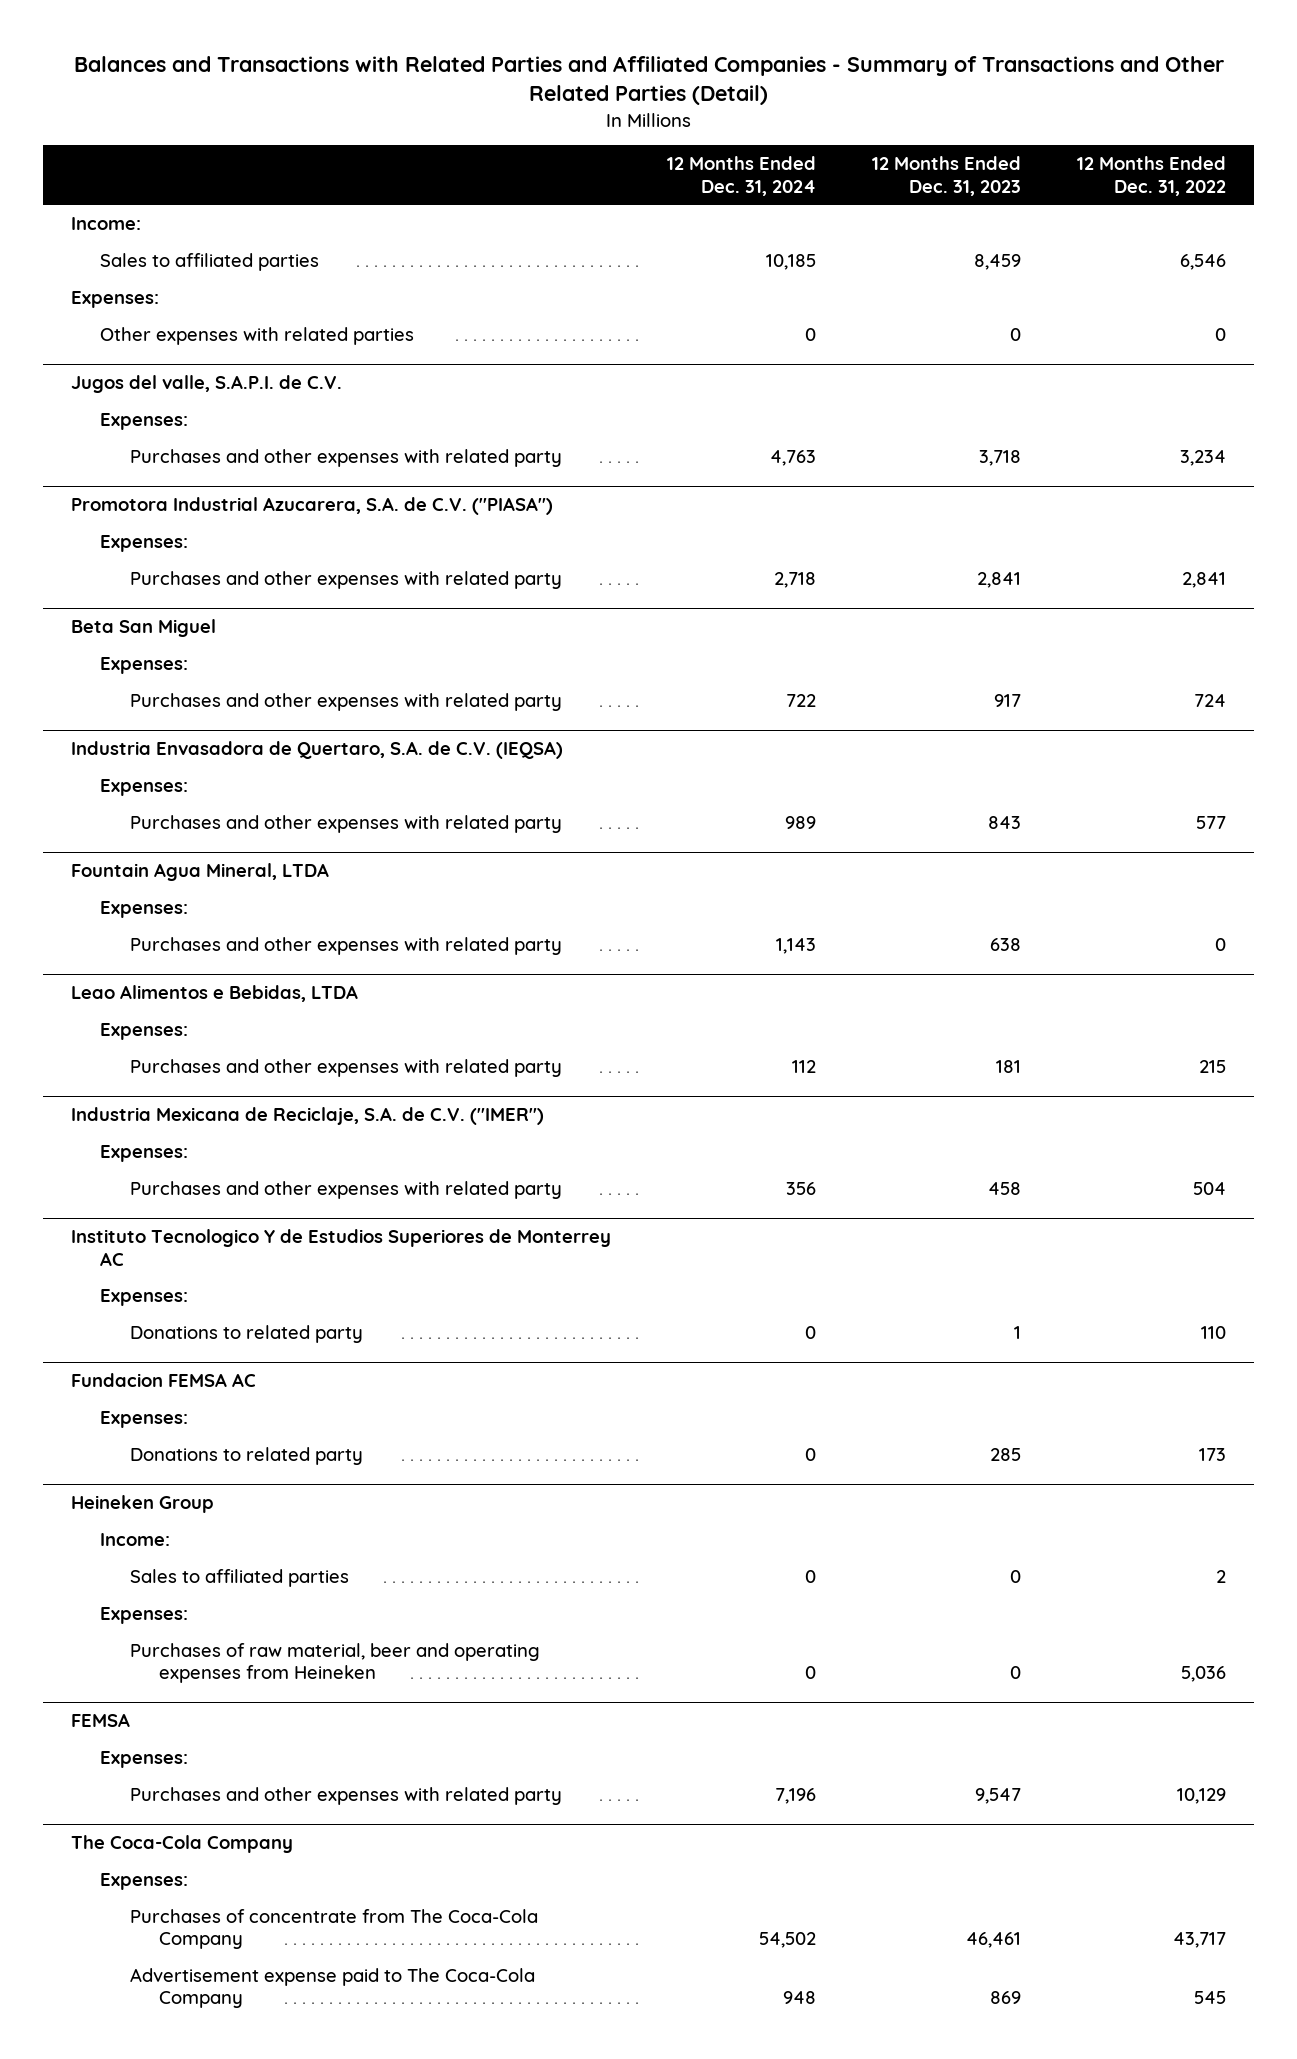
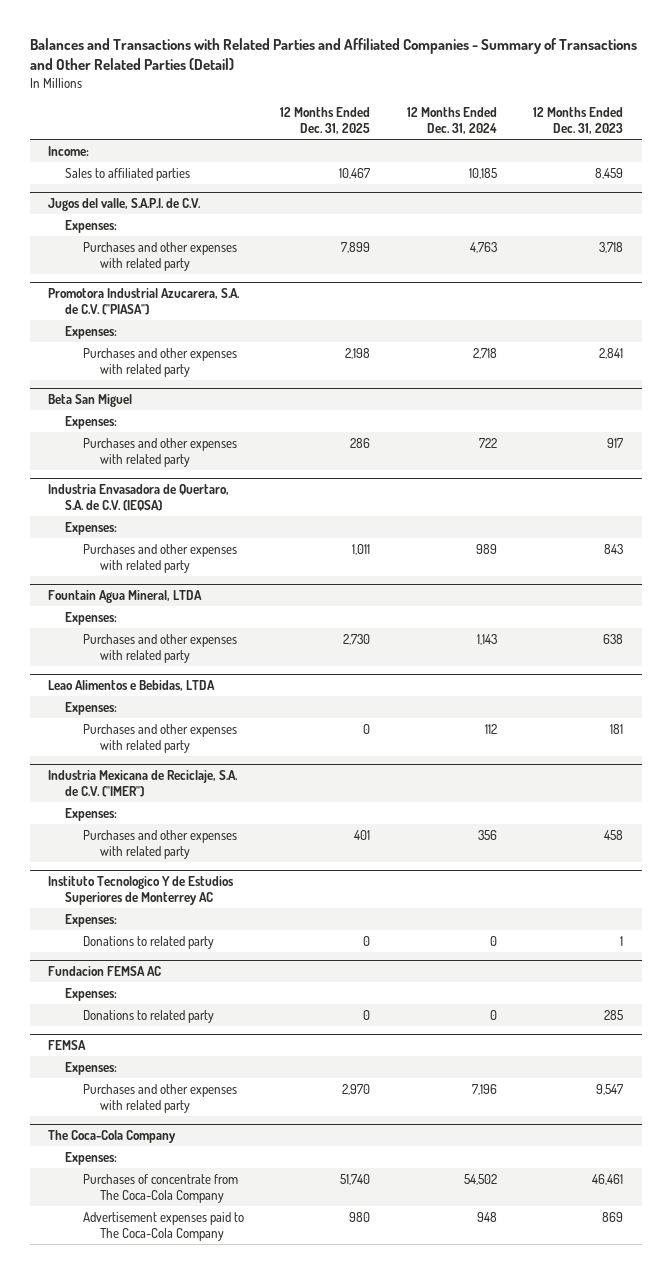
[1077,156,1227,196] 12 Months Ended Dec. 31, 2022 -> none
none -> [280,106,371,135] 12 Months Ended Dec. 31, 2025
[71,291,160,309] Expenses: -> none
[100,327,415,346] Other expenses with related parties -> none
[71,1495,215,1514] Heineken Group -> none
[100,1533,171,1547] Income: -> none
[129,1569,349,1588] Sales to affiliated parties -> none
[100,1607,189,1625] Expenses: -> none
[129,1643,540,1684] Purchases of raw material, beer and operating expenses from Heineken -> none
[129,1968,535,2009] Advertisement expense paid to The Coca-Cola Company -> [82,1211,244,1241] Advertisement expenses paid to The Coca-Cola Company

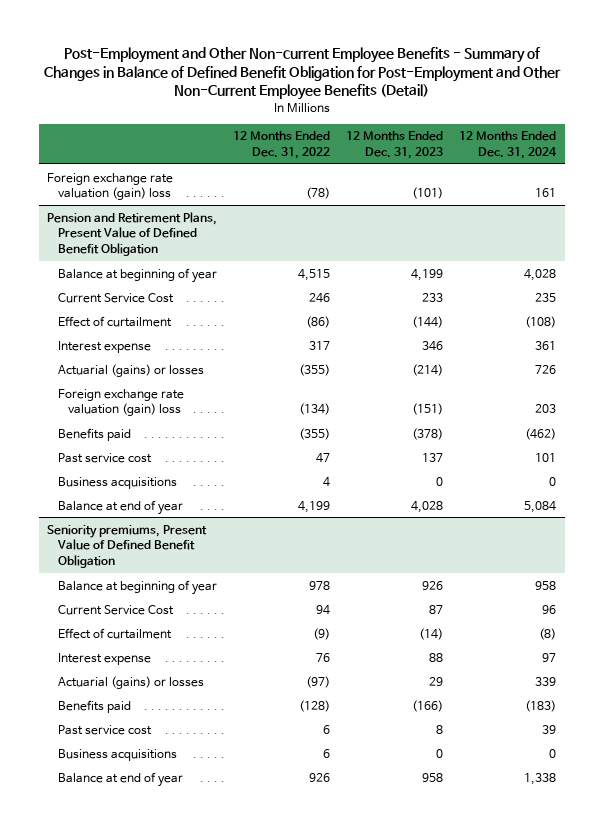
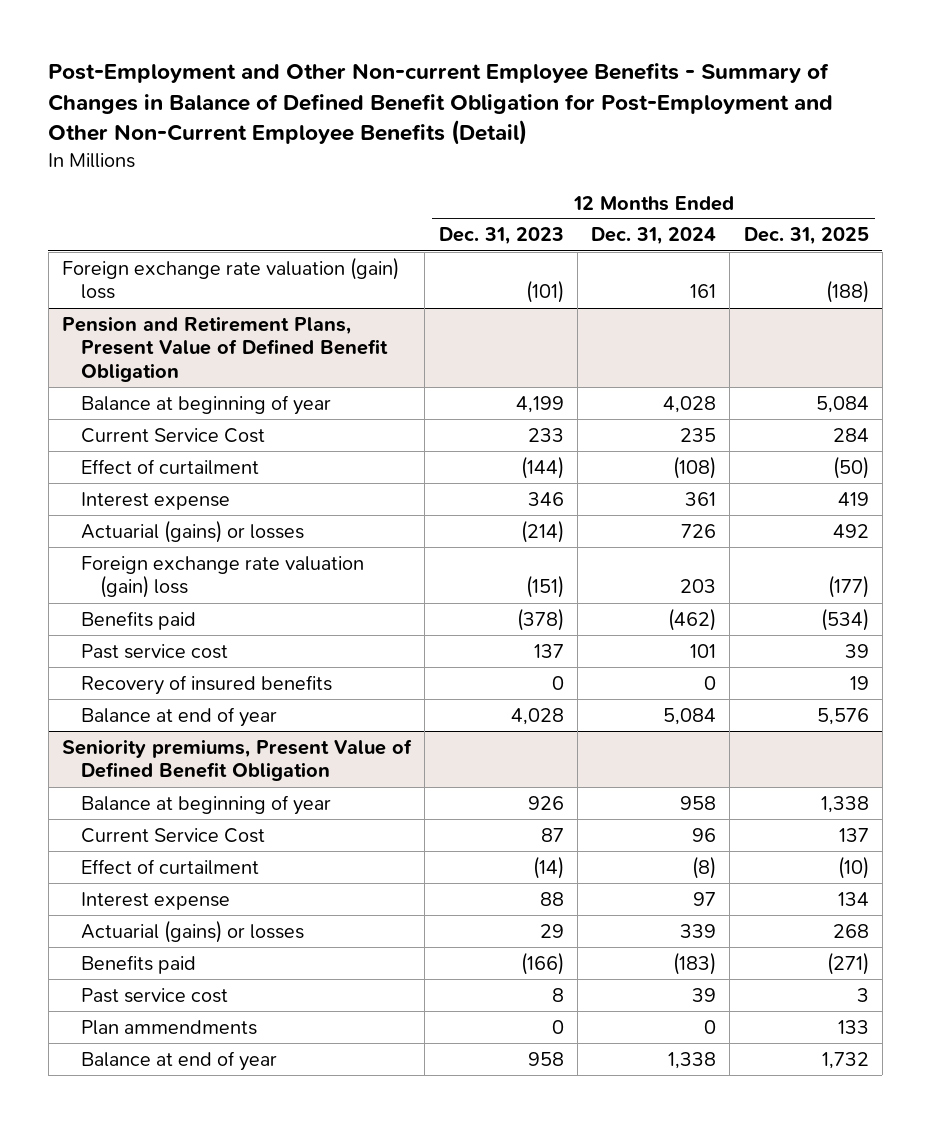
[233,131,331,159] 12 Months Ended Dec. 31, 2022 -> none
none -> [743,227,869,246] Dec. 31, 2025
[57,476,177,489] Business acquisitions -> none
none -> [81,674,333,695] Recovery of insured benefits
[57,748,177,761] Business acquisitions -> none
none -> [81,1019,258,1035] Plan ammendments

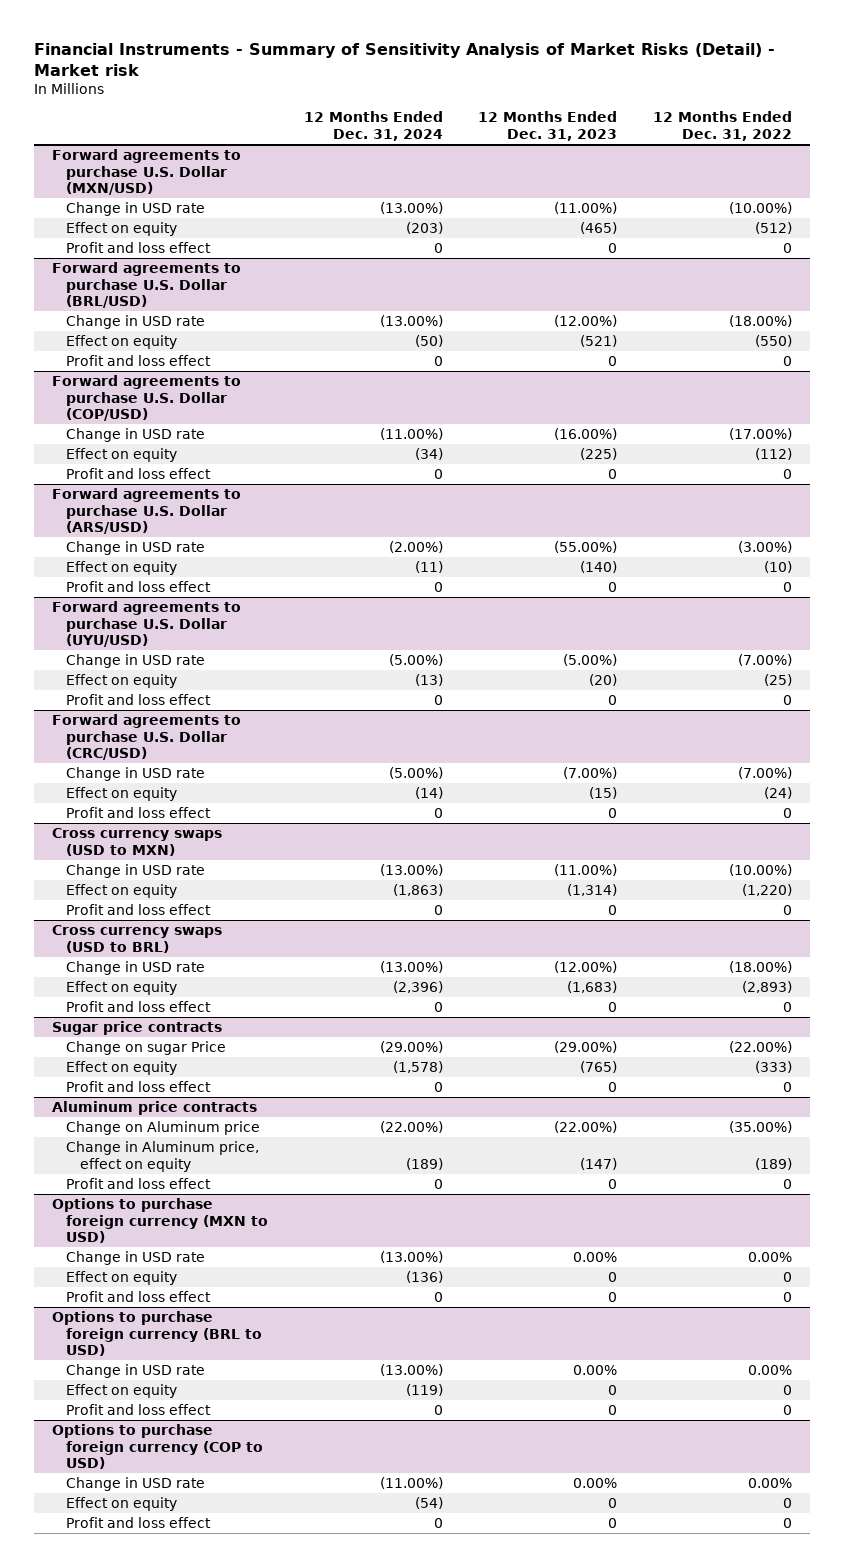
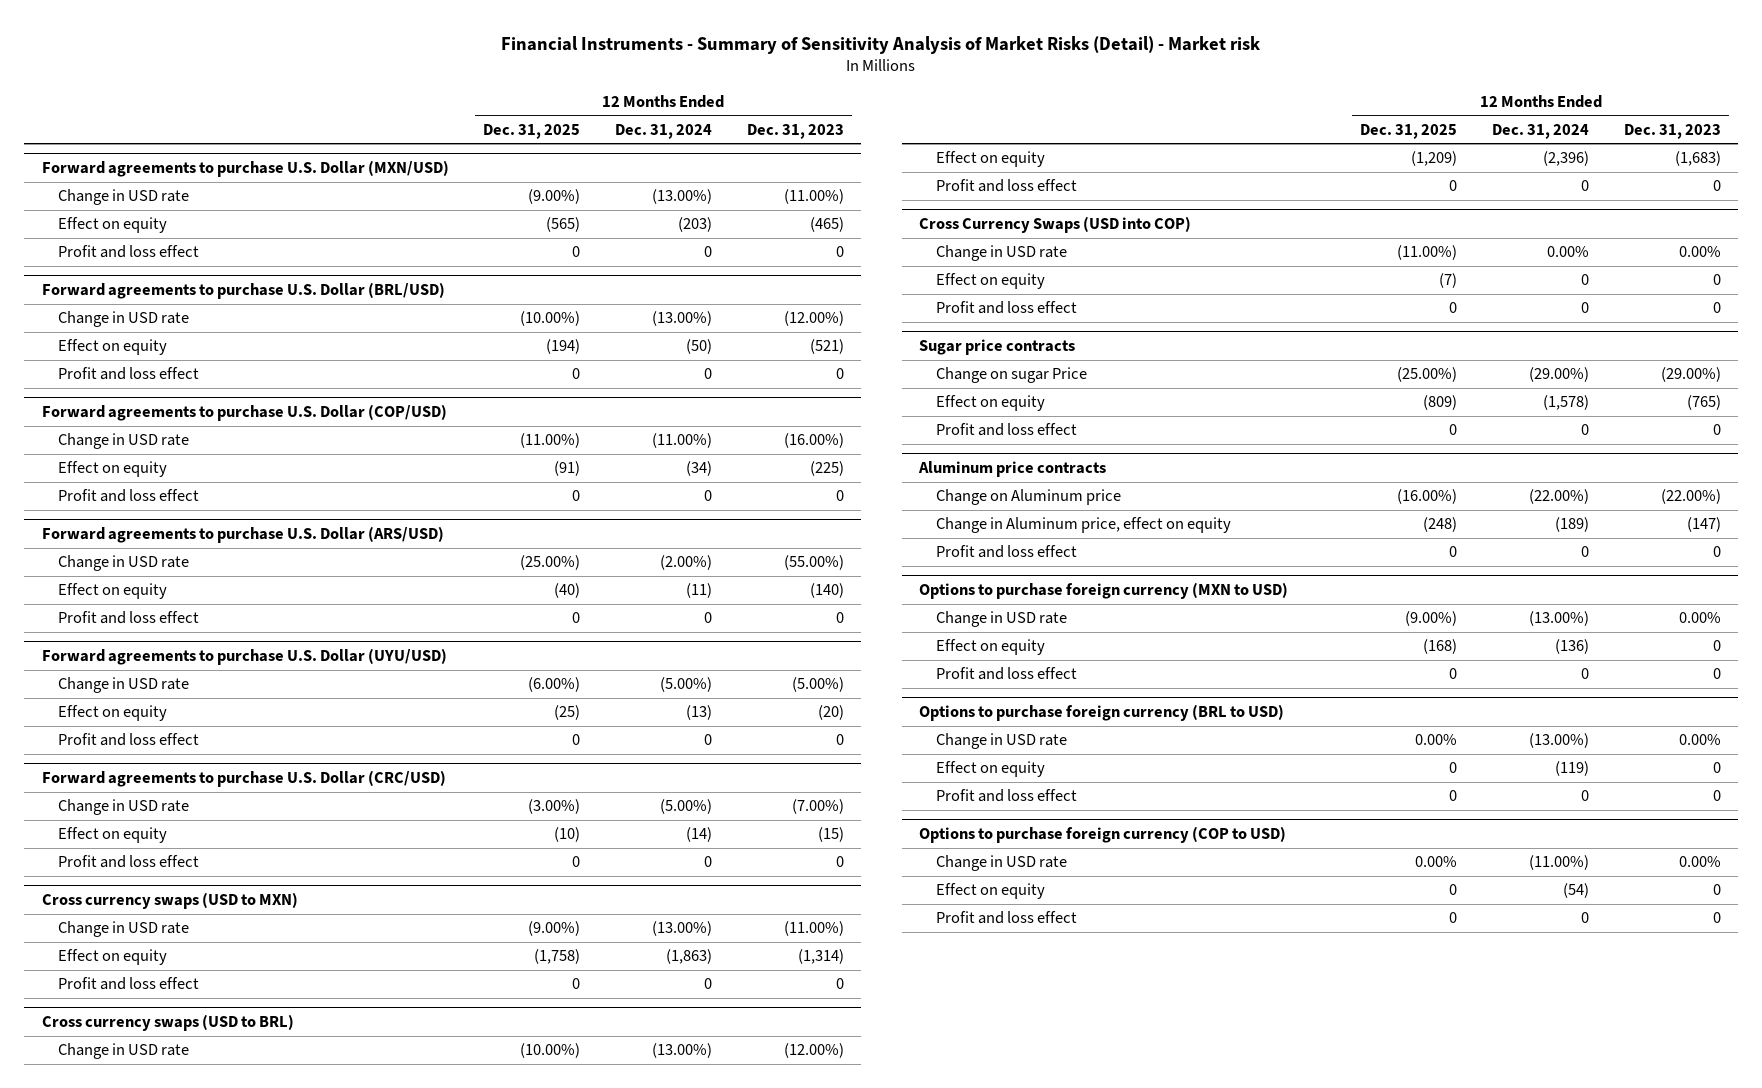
[653,111,793,141] 12 Months Ended Dec. 31, 2022 -> none
none -> [483,123,581,139] Dec. 31, 2025
none -> [918,215,1191,233] Cross Currency Swaps (USD into COP)
none -> [935,245,1067,262] Change in USD rate
none -> [935,273,1045,290] Effect on equity
none -> [935,301,1077,315] Profit and loss effect

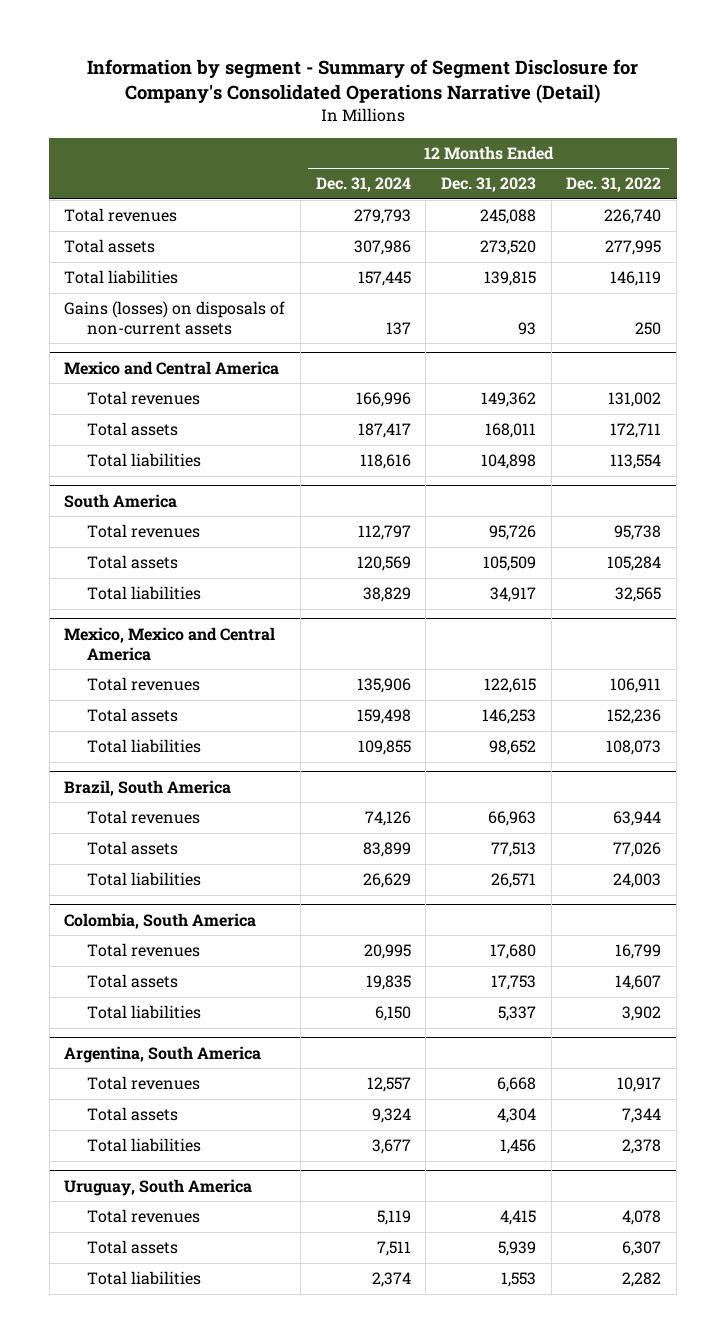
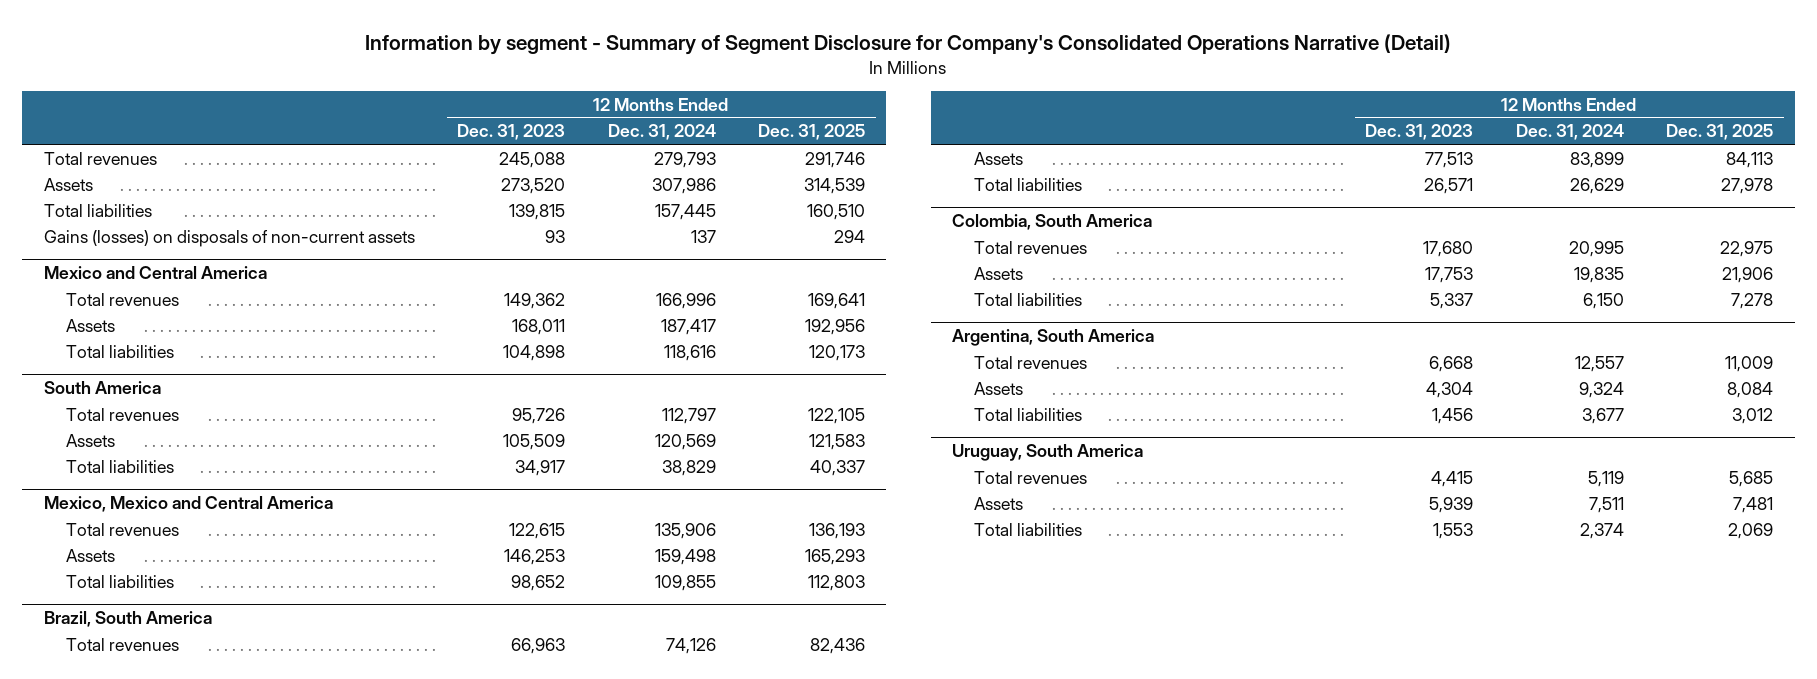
[566,177,662,193] Dec. 31, 2022 -> none
none -> [758,124,866,141] Dec. 31, 2025
[64,239,156,254] Total assets -> [43,177,93,191] Assets
[86,422,178,437] Total assets -> [65,318,115,332] Assets
[86,555,178,570] Total assets -> [65,433,115,447] Assets
[86,708,178,723] Total assets -> [65,548,115,562] Assets
[86,841,178,856] Total assets -> [974,151,1024,165] Assets
[86,974,178,989] Total assets -> [974,266,1024,280] Assets
[86,1107,178,1122] Total assets -> [974,381,1024,395] Assets
[86,1240,178,1255] Total assets -> [974,496,1024,510] Assets

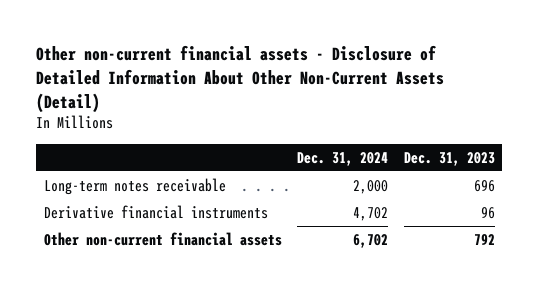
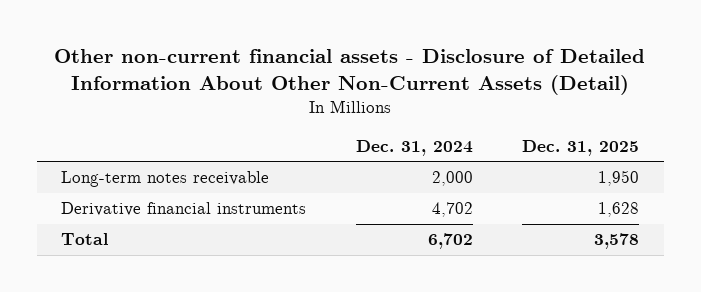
[403,151,495,166] Dec. 31, 2023 -> none
none -> [522,139,640,156] Dec. 31, 2025
[43,231,282,246] Other non-current financial assets -> [61,233,109,246] Total

